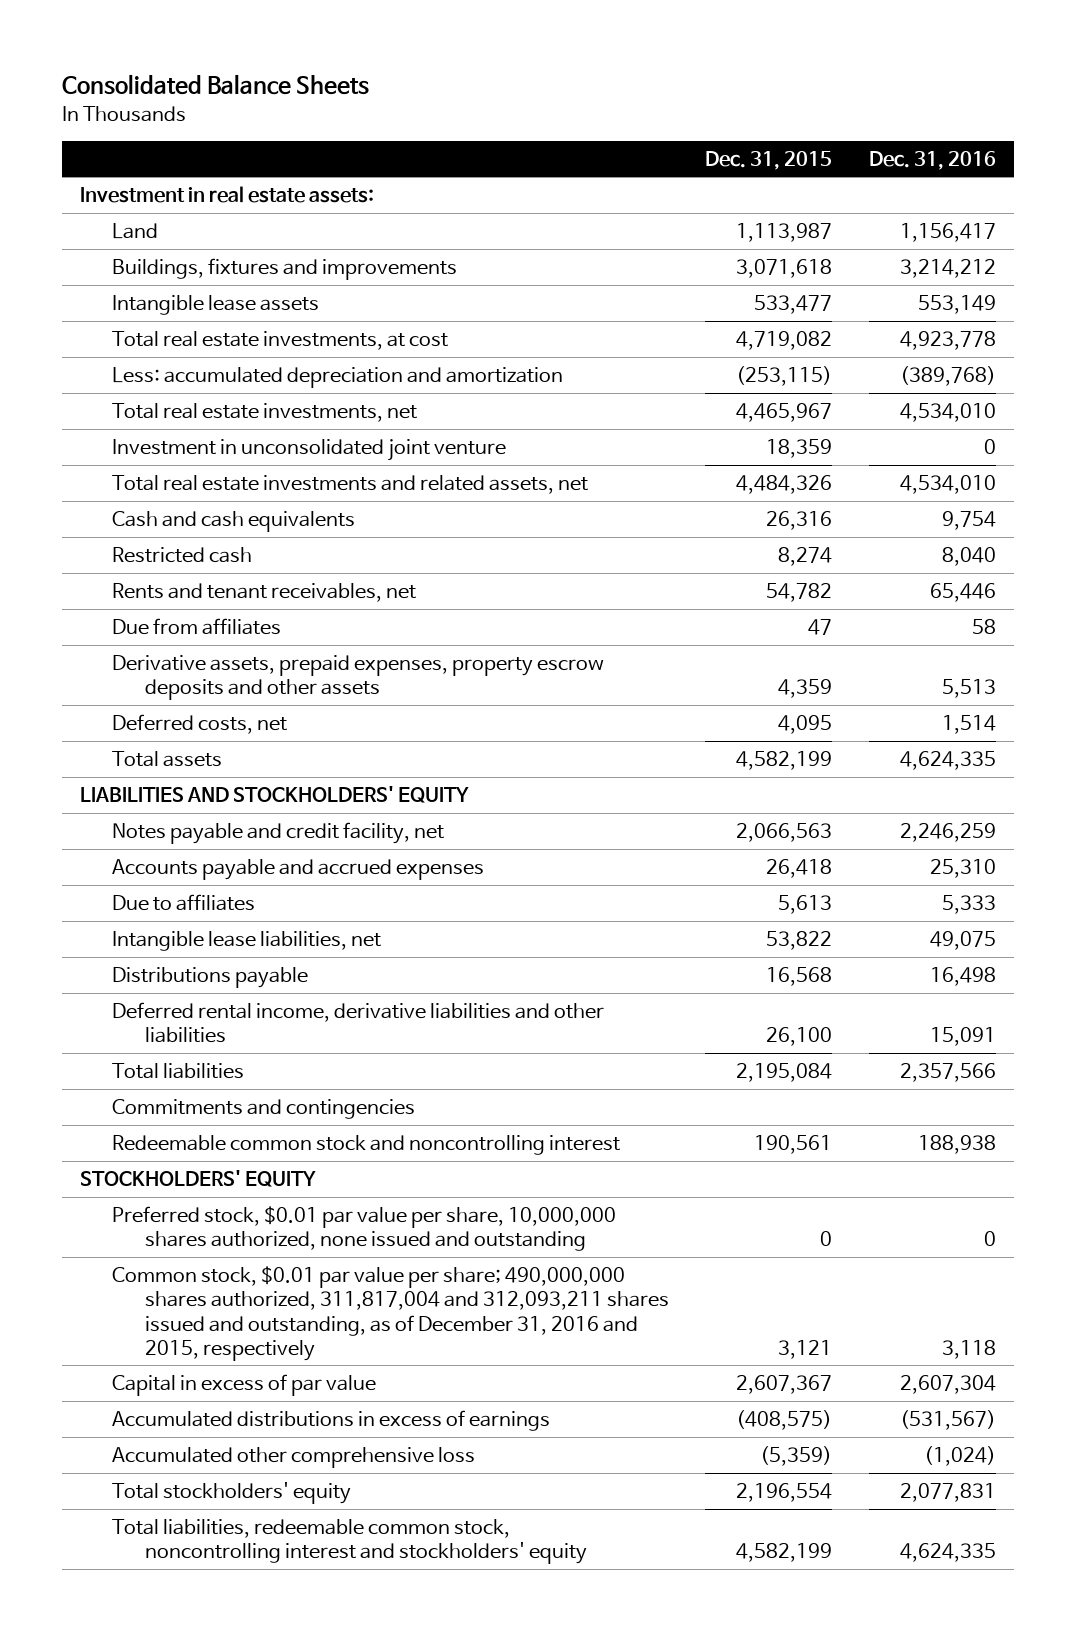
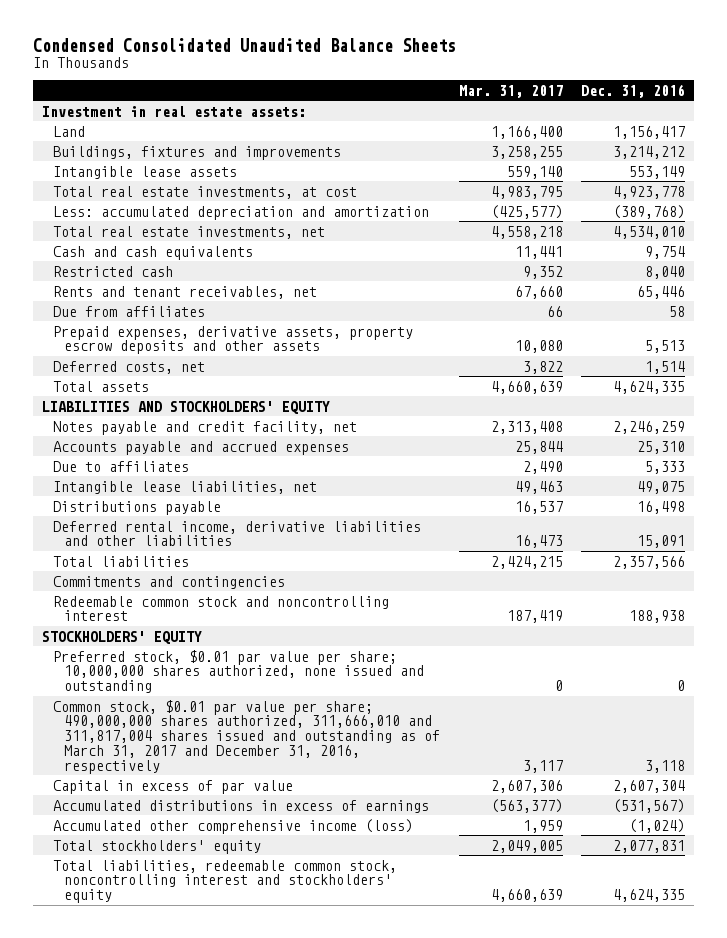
[61,74,369,96] Consolidated Balance Sheets -> [33,37,457,52] Condensed Consolidated Unaudited Balance Sheets
[705,150,833,170] Dec. 31, 2015 -> none
none -> [458,84,563,98] Mar. 31, 2017
[112,439,507,462] Investment in unconsolidated joint venture -> none
[112,475,589,495] Total real estate investments and related assets, net -> none
[112,655,605,701] Derivative assets, prepaid expenses, property escrow deposits and other assets -> [53,325,414,355] Prepaid expenses, derivative assets, property escrow deposits and other assets
[112,1206,617,1252] Preferred stock, $0.01 par value per share, 10,000,000 shares authorized, none issued and outstanding -> [53,649,425,694] Preferred stock, $0.01 par value per share; 10,000,000 shares authorized, none issued and outstanding
[112,1266,669,1361] Common stock, $0.01 par value per share; 490,000,000 shares authorized, 311,817,004 and 312,093,211 shares issued and outstanding, as of December 31, 2016 and 2015, respectively -> [53,699,441,774] Common stock, $0.01 par value per share; 490,000,000 shares authorized, 311,666,010 and 311,817,004 shares issued and outstanding as of March 31, 2017 and December 31, 2016, respectively
[112,1447,476,1469] Accumulated other comprehensive loss -> [53,818,414,834] Accumulated other comprehensive income (loss)

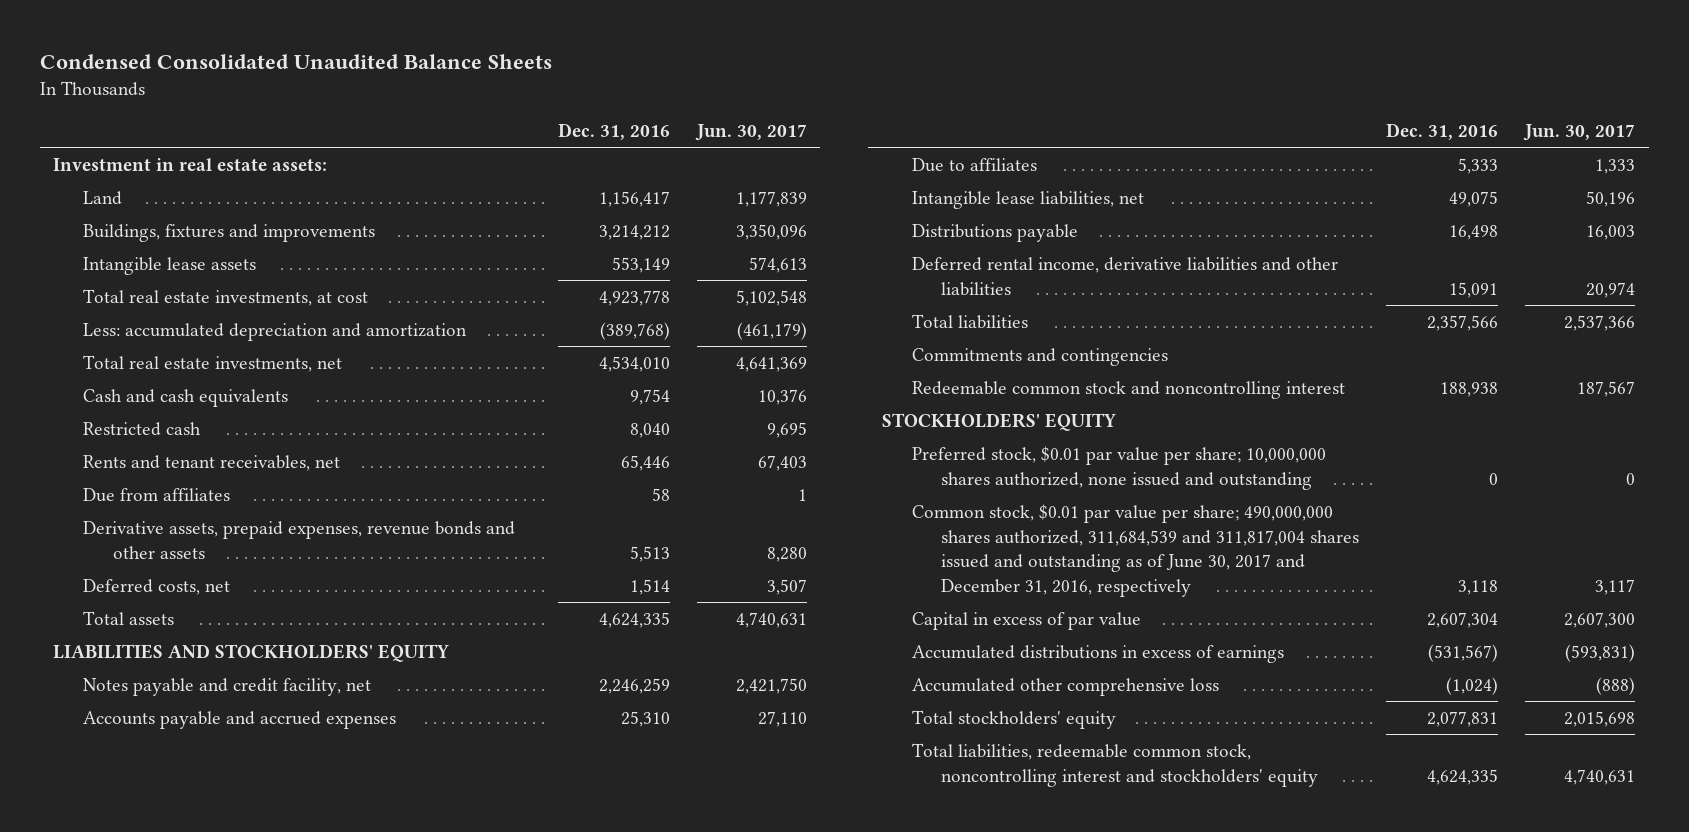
[458,84,563,98] Mar. 31, 2017 -> none
none -> [694,123,807,141] Jun. 30, 2017
[53,325,414,355] Prepaid expenses, derivative assets, property escrow deposits and other assets -> [83,520,516,559] Derivative assets, prepaid expenses, revenue bonds and other assets
[53,699,441,774] Common stock, $0.01 par value per share; 490,000,000 shares authorized, 311,666,010 and 311,817,004 shares issued and outstanding as of March 31, 2017 and December 31, 2016, respectively -> [911,503,1360,598] Common stock, $0.01 par value per share; 490,000,000 shares authorized, 311,684,539 and 311,817,004 shares issued and outstanding as of June 30, 2017 and December 31, 2016, respectively
[53,818,414,834] Accumulated other comprehensive income (loss) -> [911,677,1219,696] Accumulated other comprehensive loss

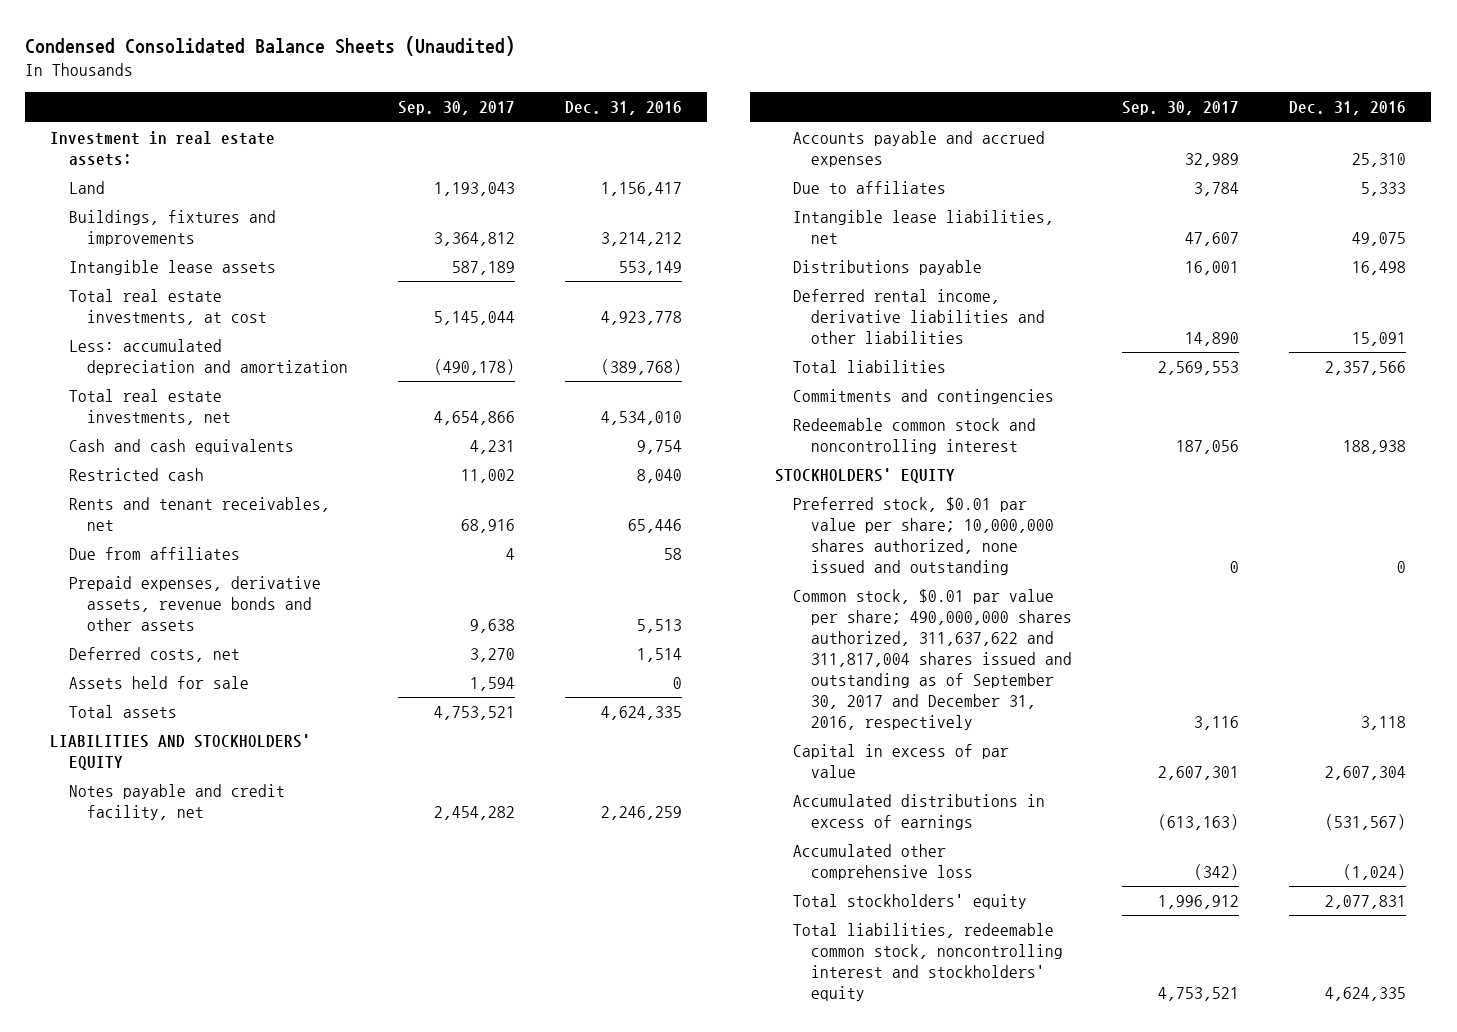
[39,54,552,70] Condensed Consolidated Unaudited Balance Sheets -> [25,35,516,56] Condensed Consolidated Balance Sheets (Unaudited)
[694,123,807,141] Jun. 30, 2017 -> none
none -> [397,101,515,116] Sep. 30, 2017
[83,520,516,559] Derivative assets, prepaid expenses, revenue bonds and other assets -> [68,576,321,631] Prepaid expenses, derivative assets, revenue bonds and other assets
none -> [68,676,249,690] Assets held for sale
[911,503,1360,598] Common stock, $0.01 par value per share; 490,000,000 shares authorized, 311,684,539 and 311,817,004 shares issued and outstanding as of June 30, 2017 and December 31, 2016, respectively -> [793,589,1073,730] Common stock, $0.01 par value per share; 490,000,000 shares authorized, 311,637,622 and 311,817,004 shares issued and outstanding as of September 30, 2017 and December 31, 2016, respectively

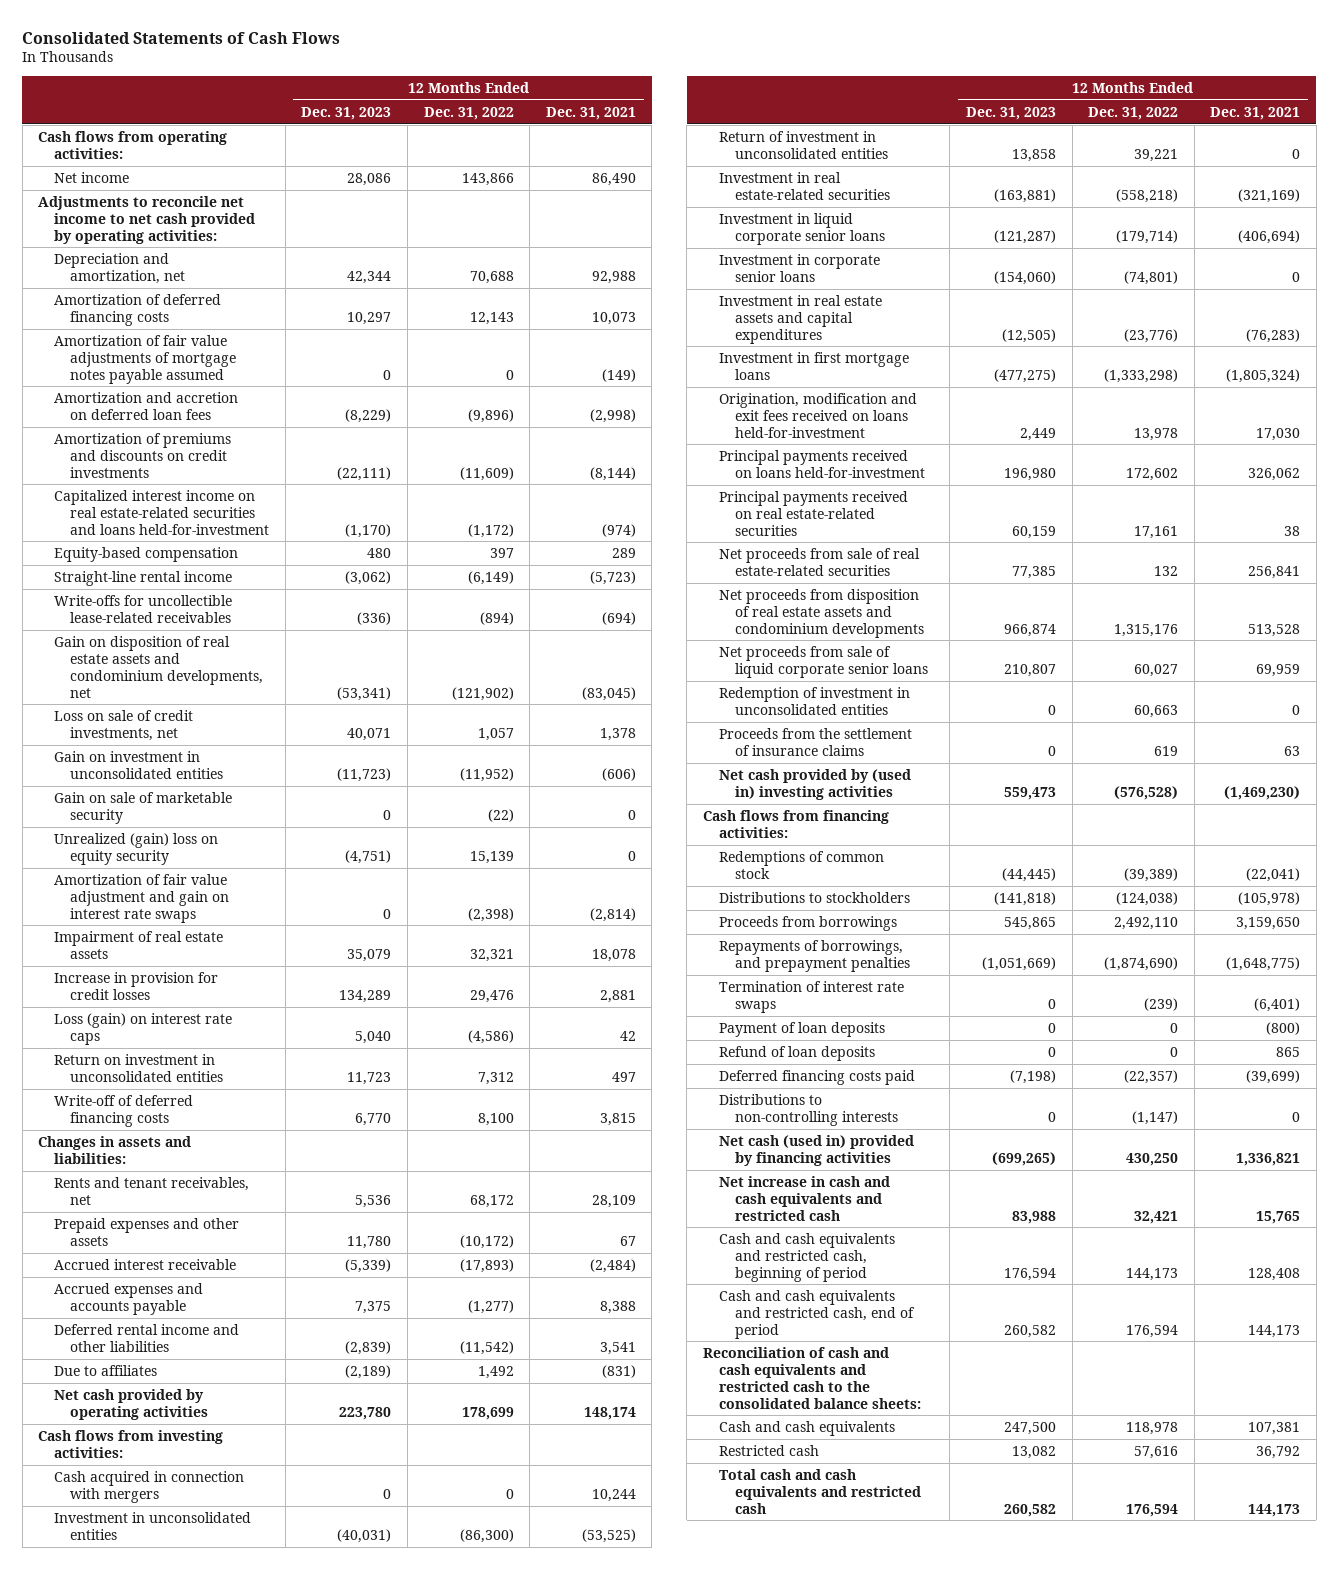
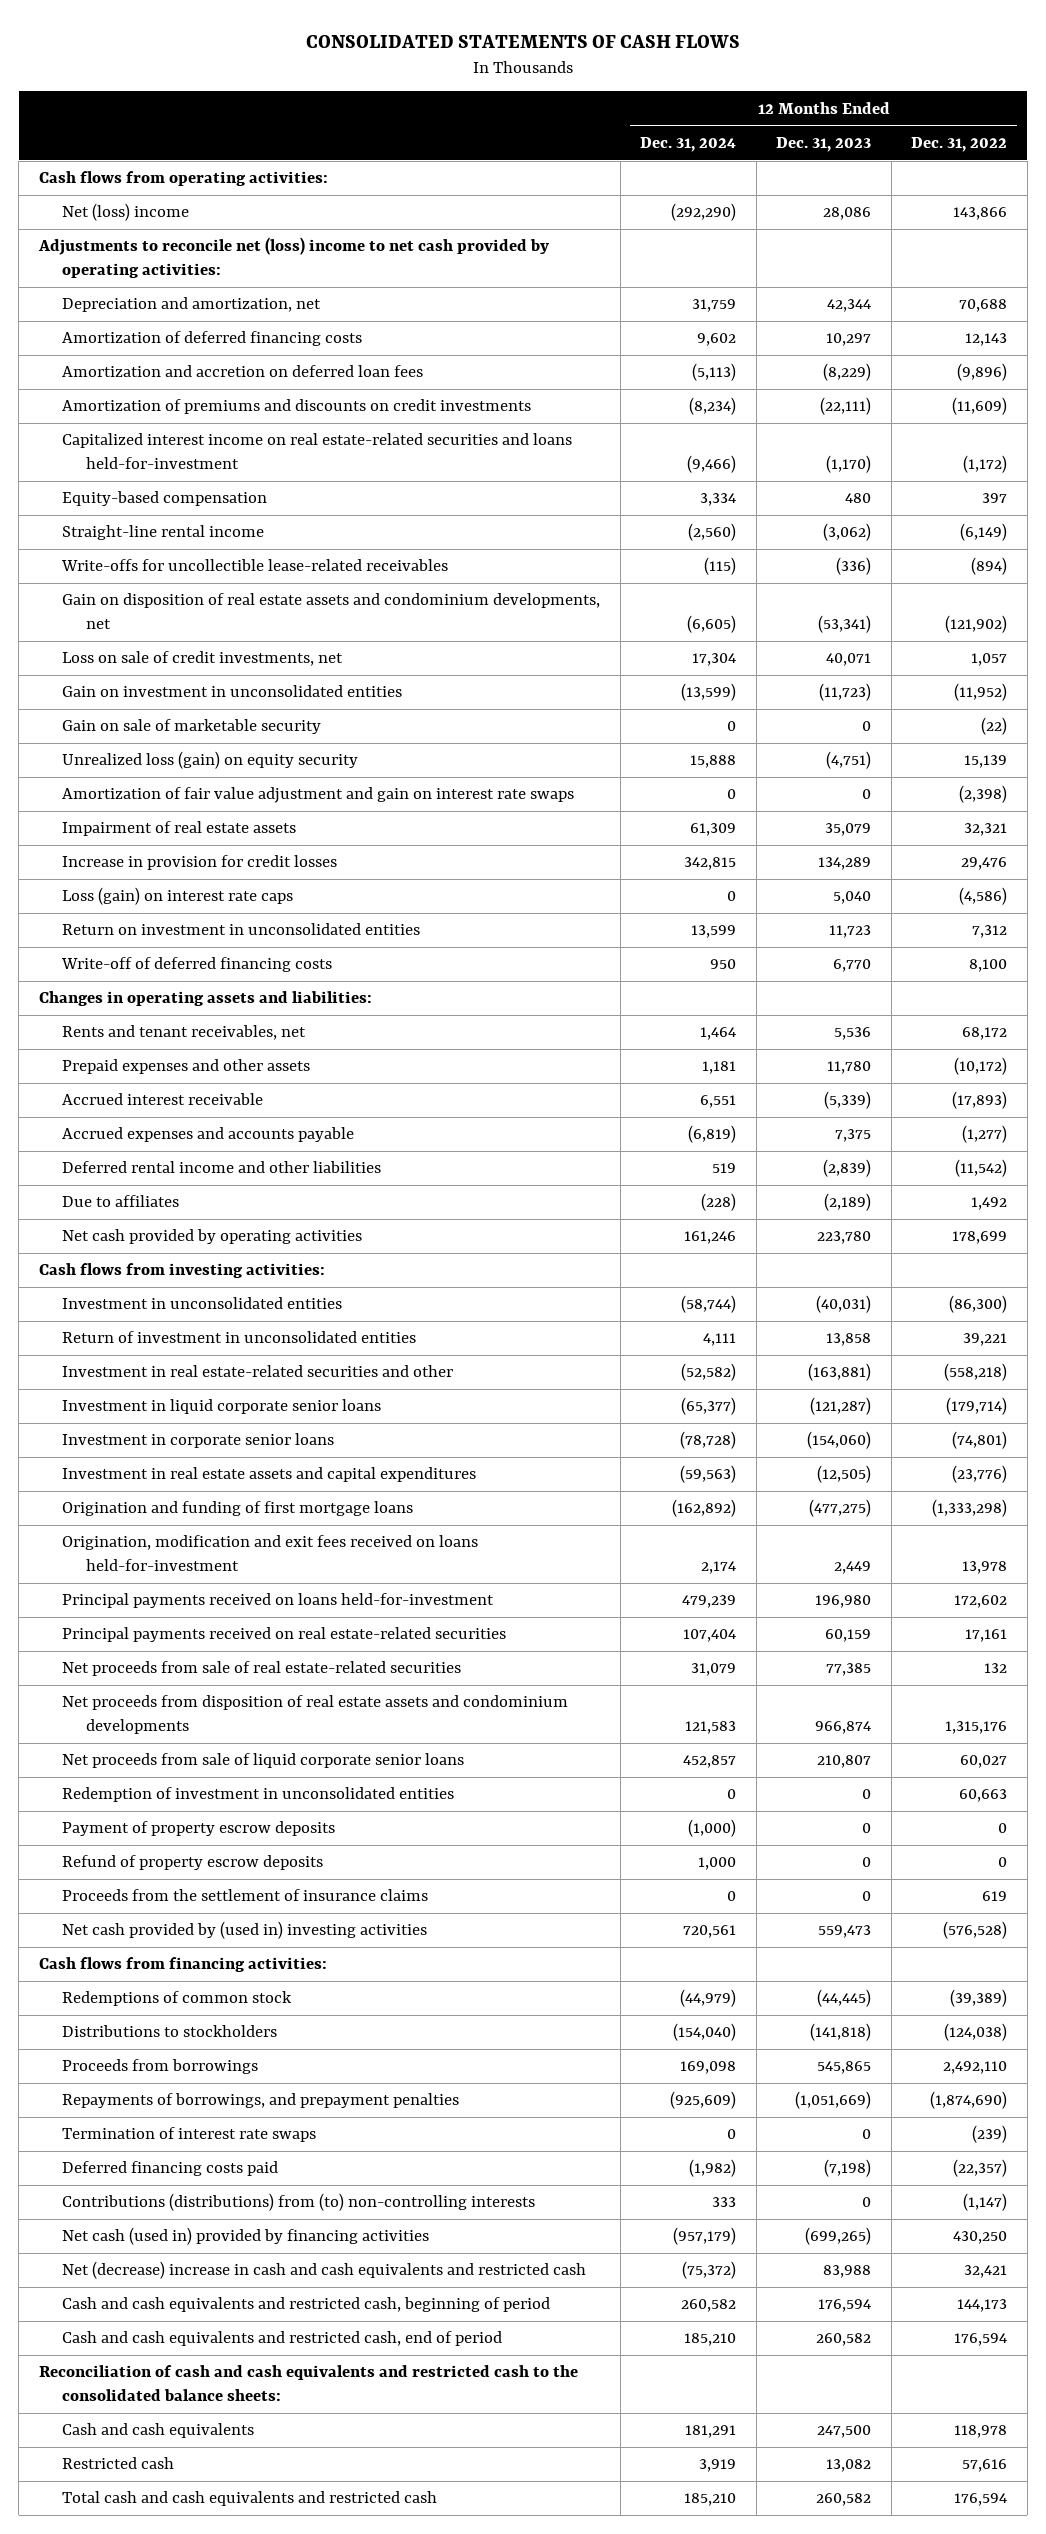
[22,31,341,44] Consolidated Statements of Cash Flows -> [305,34,740,48] CONSOLIDATED STATEMENTS OF CASH FLOWS
[545,106,636,120] Dec. 31, 2021 -> none
none -> [640,136,737,152] Dec. 31, 2024
[54,171,130,183] Net income -> [62,203,190,222] Net (loss) income
[38,195,256,244] Adjustments to reconcile net income to net cash provided by operating activities: -> [37,237,549,278] Adjustments to reconcile net (loss) income to net cash provided by operating activities:
[54,334,237,384] Amortization of fair value adjustments of mortgage notes payable assumed -> none
[54,832,219,865] Unrealized (gain) loss on equity security -> [62,751,359,770] Unrealized loss (gain) on equity security
[38,1135,192,1164] Changes in assets and liabilities: -> [38,991,372,1007] Changes in operating assets and liabilities:
[54,1470,245,1503] Cash acquired in connection with mergers -> none
[718,171,890,200] Investment in real estate-related securities -> [62,1365,454,1378] Investment in real estate-related securities and other
[718,351,909,380] Investment in first mortgage loans -> [62,1501,414,1517] Origination and funding of first mortgage loans
none -> [62,1821,336,1837] Payment of property escrow deposits
none -> [62,1855,324,1871] Refund of property escrow deposits
[718,1021,885,1037] Payment of loan deposits -> none
[718,1045,875,1061] Refund of loan deposits -> none
[718,1093,898,1126] Distributions to non-controlling interests -> [62,2193,536,2212] Contributions (distributions) from (to) non-controlling interests
[718,1175,890,1221] Net increase in cash and cash equivalents and restricted cash -> [62,2261,587,2280] Net (decrease) increase in cash and cash equivalents and restricted cash

